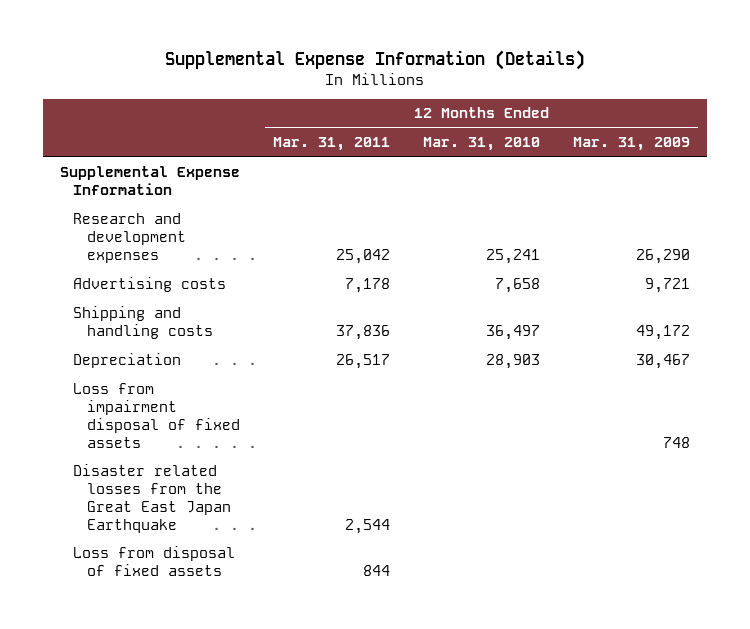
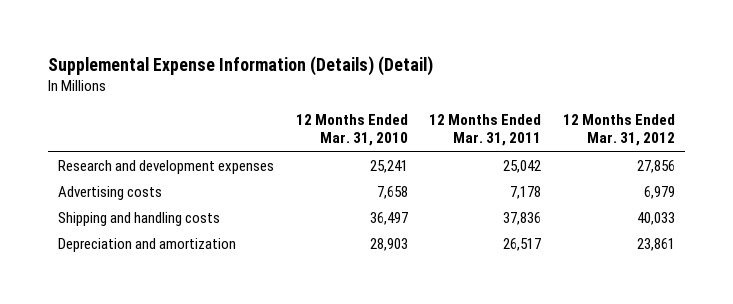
[164,50,585,71] Supplemental Expense Information (Details) -> [47,55,433,76] Supplemental Expense Information (Details) (Detail)
[573,137,691,152] Mar. 31, 2009 -> none
none -> [562,113,675,147] 12 Months Ended Mar. 31, 2012
[59,166,240,196] Supplemental Expense Information -> none
[73,383,241,449] Loss from impairment disposal of fixed assets -> none
[73,464,232,534] Disaster related losses from the Great East Japan Earthquake -> none
[73,546,236,577] Loss from disposal of fixed assets -> none
[73,353,182,369] Depreciation -> [58,237,237,252] Depreciation and amortization

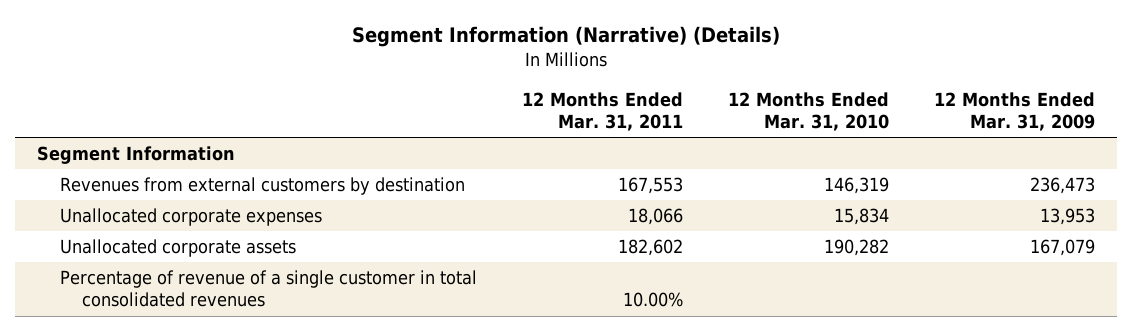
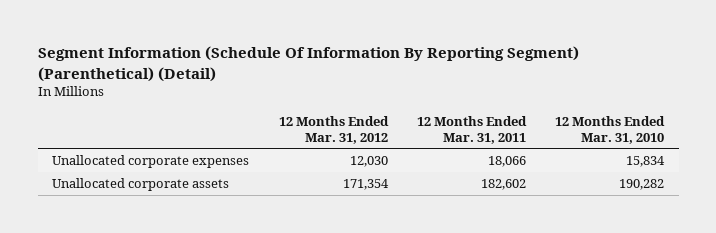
[352,26,781,48] Segment Information (Narrative) (Details) -> [37,46,579,82] Segment Information (Schedule Of Information By Reporting Segment) (Parenthetical) (Detail)
[933,91,1095,132] 12 Months Ended Mar. 31, 2009 -> none
none -> [278,115,389,144] 12 Months Ended Mar. 31, 2012
[37,145,236,164] Segment Information -> none
[59,176,465,195] Revenues from external customers by destination -> none
[59,269,477,308] Percentage of revenue of a single customer in total consolidated revenues -> none

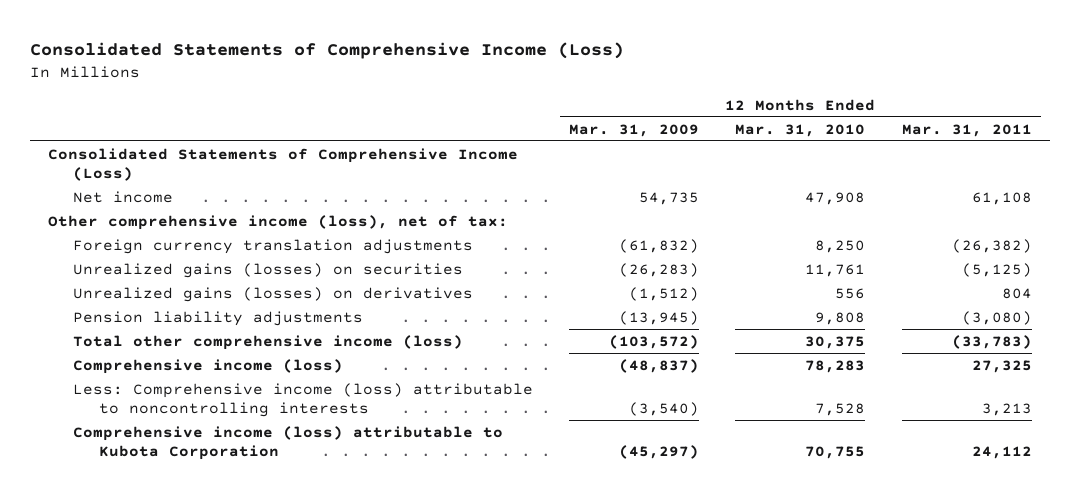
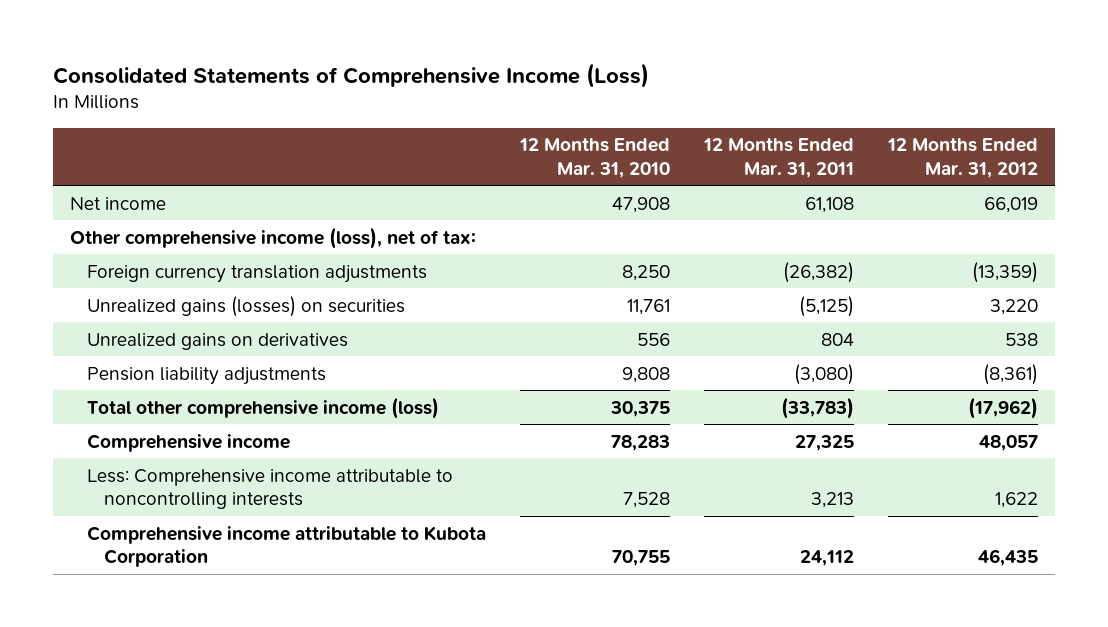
[569,123,700,137] Mar. 31, 2009 -> none
none -> [887,138,1039,178] 12 Months Ended Mar. 31, 2012
[47,147,518,182] Consolidated Statements of Comprehensive Income (Loss) -> none
[73,286,474,302] Unrealized gains (losses) on derivatives -> [87,332,349,350] Unrealized gains on derivatives
[73,358,344,374] Comprehensive income (loss) -> [87,433,291,452] Comprehensive income
[73,382,534,418] Less: Comprehensive income (loss) attributable to noncontrolling interests -> [87,468,454,510] Less: Comprehensive income attributable to noncontrolling interests
[73,425,504,461] Comprehensive income (loss) attributable to Kubota Corporation -> [87,525,487,568] Comprehensive income attributable to Kubota Corporation

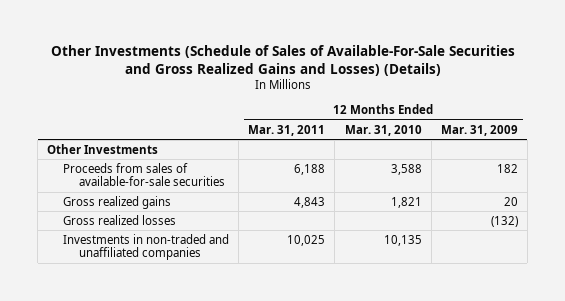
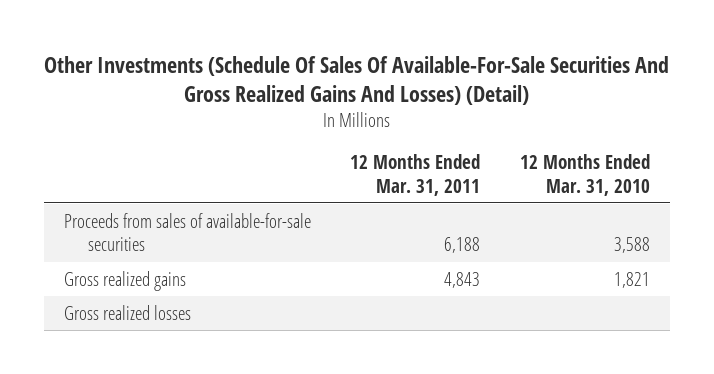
[50,44,515,76] Other Investments (Schedule of Sales of Available-For-Sale Securities and Gross Realized Gains and Losses) (Details) -> [43,55,669,105] Other Investments (Schedule Of Sales Of Available-For-Sale Securities And Gross Realized Gains And Losses) (Detail)
[440,124,518,136] Mar. 31, 2009 -> none
[47,143,159,154] Other Investments -> none
[63,233,230,261] Investments in non-traded and unaffiliated companies -> none

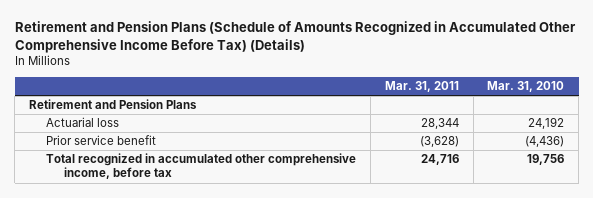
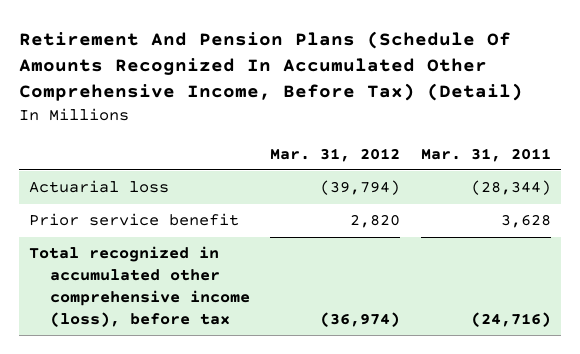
[14,21,576,54] Retirement and Pension Plans (Schedule of Amounts Recognized in Accumulated Other Comprehensive Income Before Tax) (Details) -> [18,30,523,102] Retirement And Pension Plans (Schedule Of Amounts Recognized In Accumulated Other Comprehensive Income, Before Tax) (Detail)
[487,81,565,93] Mar. 31, 2010 -> none
none -> [270,147,401,162] Mar. 31, 2012
[28,99,197,110] Retirement and Pension Plans -> none
[420,118,459,130] 28,344 -> [471,180,552,196] (28,344)
[419,136,459,148] (3,628) -> [501,214,552,229] 3,628
[46,153,357,180] Total recognized in accumulated other comprehensive income, before tax -> [28,246,250,328] Total recognized in accumulated other comprehensive income (loss), before tax
[420,154,459,166] 24,716 -> [471,312,552,328] (24,716)

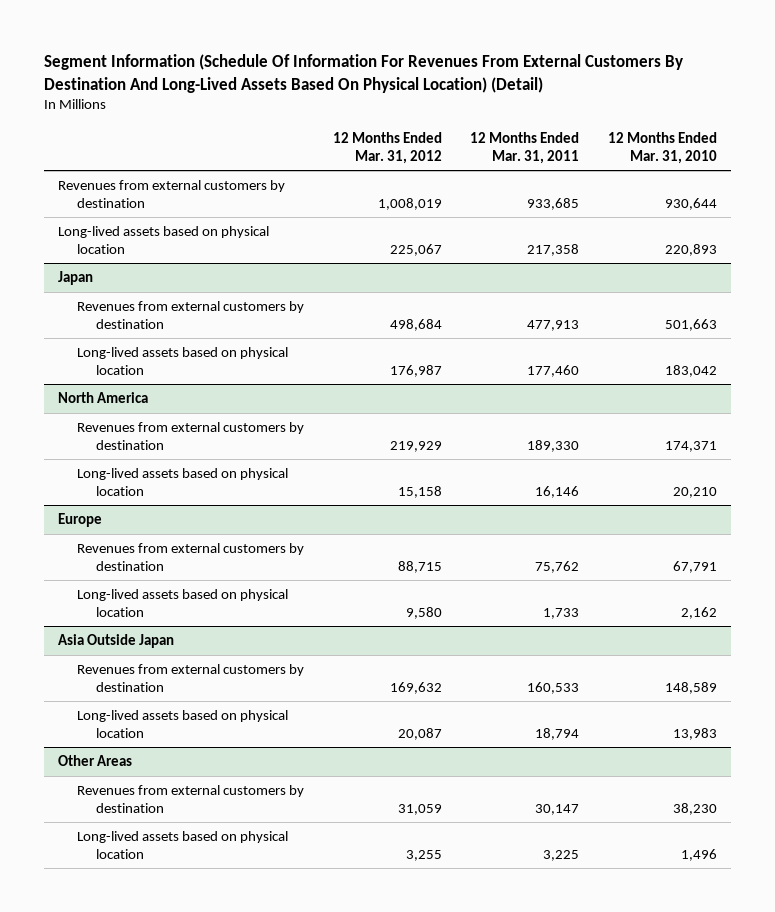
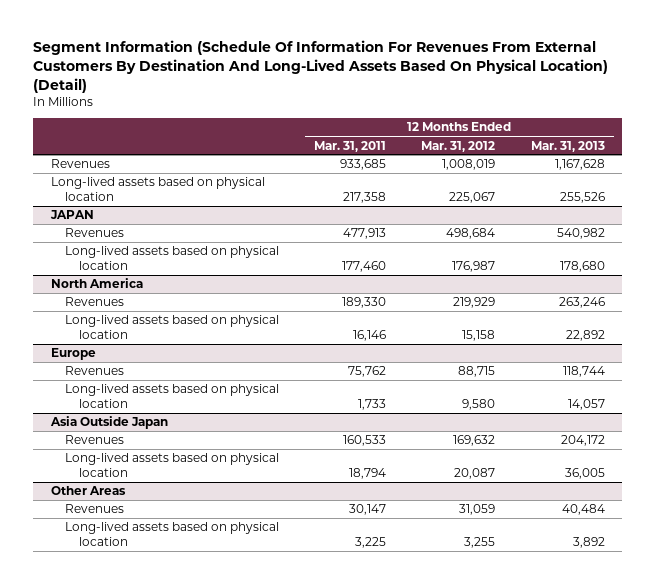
[607,132,717,164] 12 Months Ended Mar. 31, 2010 -> none
none -> [530,140,605,152] Mar. 31, 2013
[58,180,286,208] Revenues from external customers by destination -> [50,159,110,169] Revenues
[58,271,94,286] Japan -> [49,210,94,220] JAPAN
[77,301,305,329] Revenues from external customers by destination -> [64,228,124,238] Revenues
[77,422,305,450] Revenues from external customers by destination -> [64,297,124,307] Revenues
[77,543,305,571] Revenues from external customers by destination -> [64,366,124,376] Revenues
[77,664,305,692] Revenues from external customers by destination -> [64,435,124,445] Revenues
[77,785,305,813] Revenues from external customers by destination -> [64,504,124,514] Revenues

